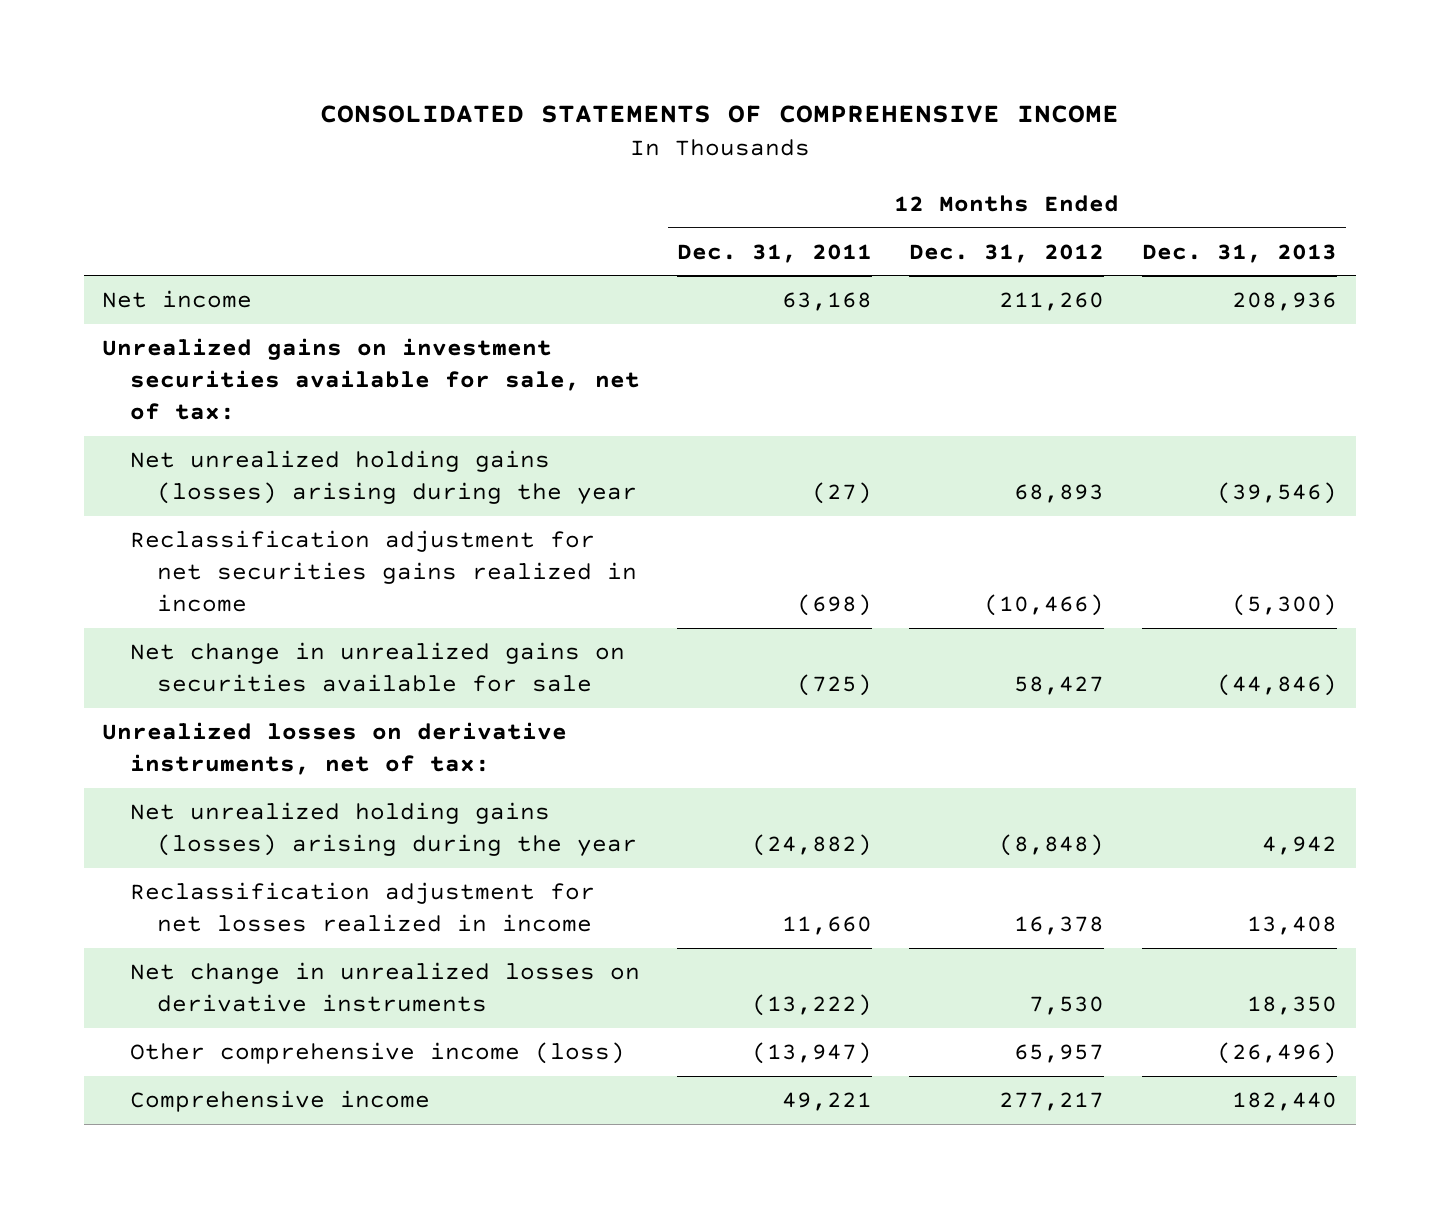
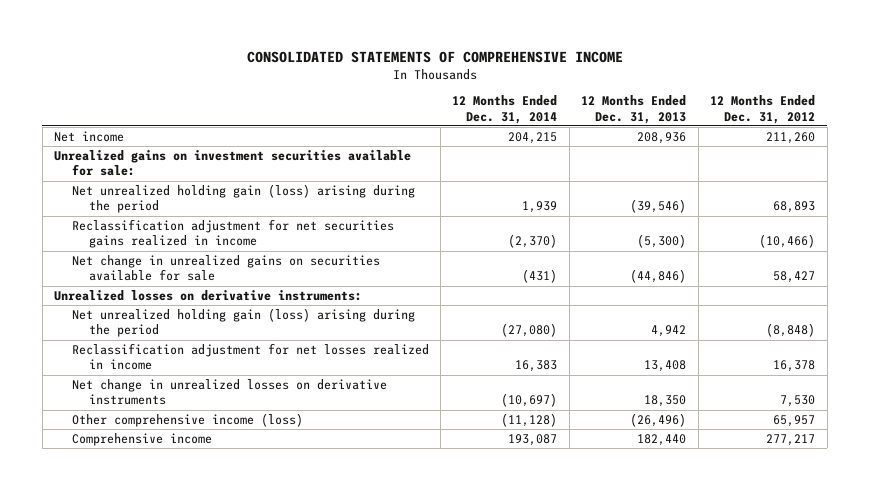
[677,243,873,263] Dec. 31, 2011 -> none
none -> [452,95,558,124] 12 Months Ended Dec. 31, 2014
[102,338,640,420] Unrealized gains on investment securities available for sale, net of tax: -> [54,149,412,177] Unrealized gains on investment securities available for sale:
[129,450,637,505] Net unrealized holding gains (losses) arising during the year -> [71,183,415,214] Net unrealized holding gain (loss) arising during the period
[102,722,568,776] Unrealized losses on derivative instruments, net of tax: -> [54,289,363,301] Unrealized losses on derivative instruments:
[129,802,637,857] Net unrealized holding gains (losses) arising during the year -> [71,307,415,338] Net unrealized holding gain (loss) arising during the period

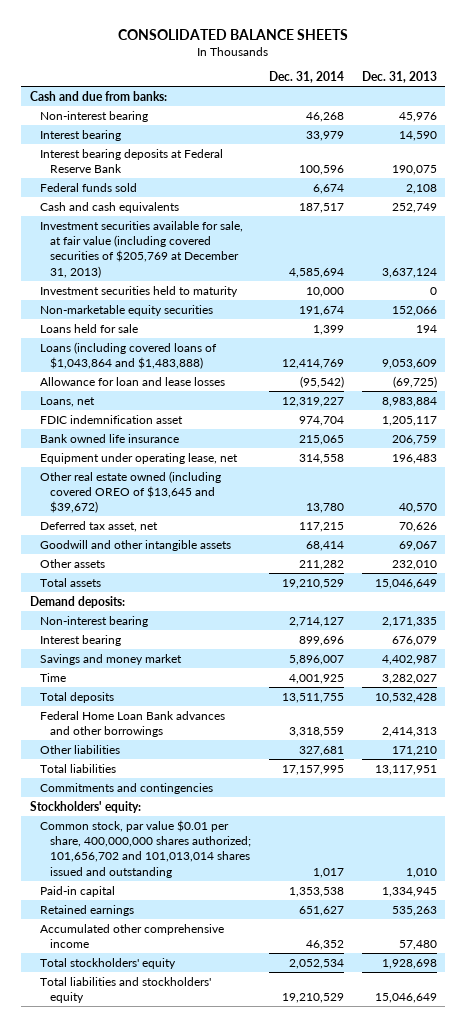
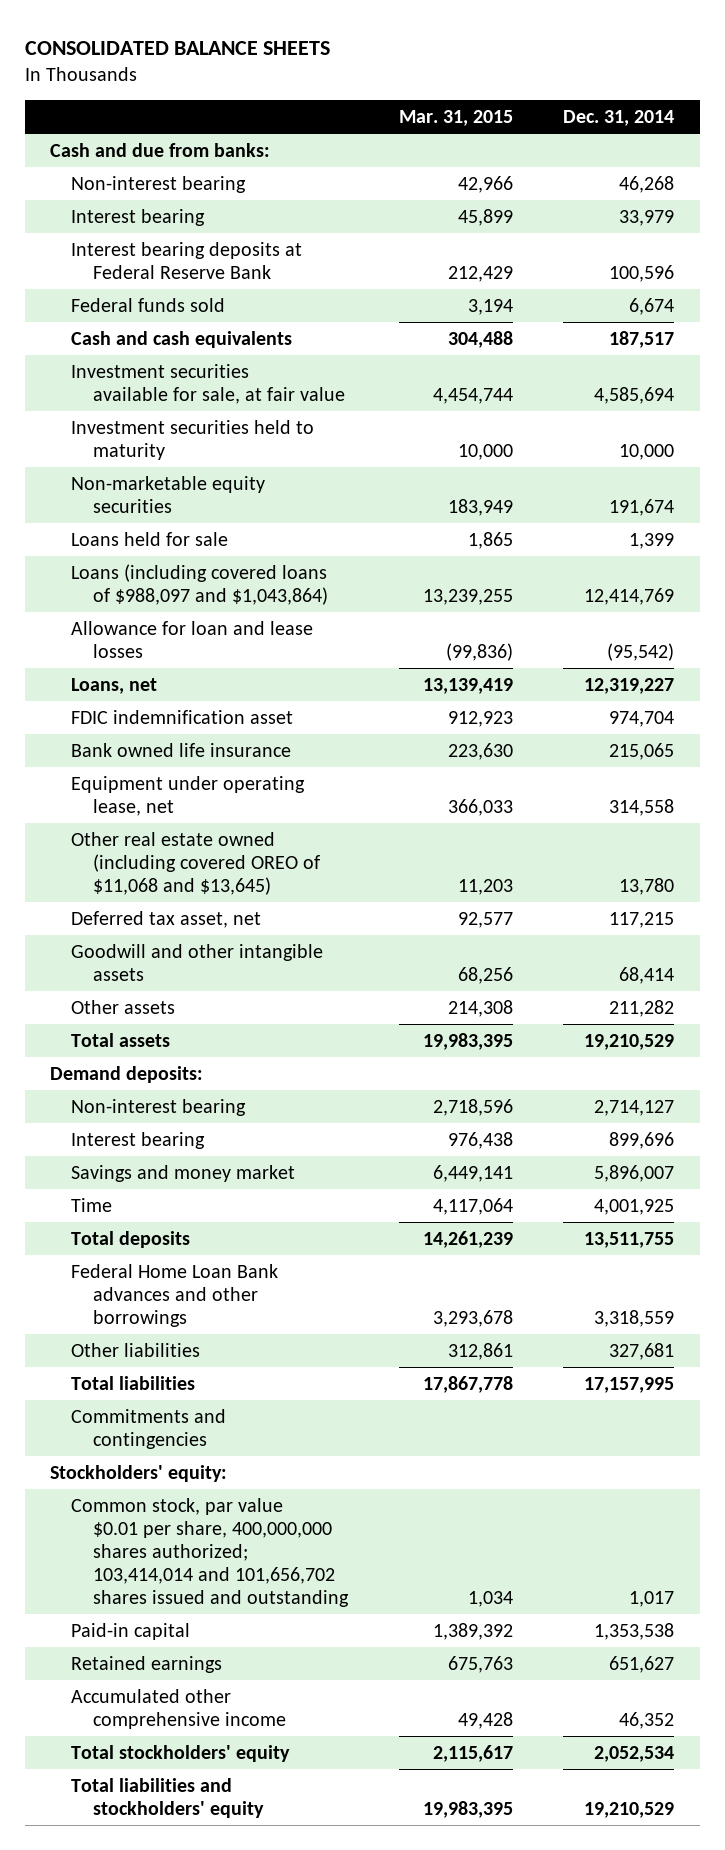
[361,71,437,84] Dec. 31, 2013 -> none
none -> [398,110,513,127] Mar. 31, 2015
[40,220,244,278] Investment securities available for sale, at fair value (including covered securities of $205,769 at December 31, 2013) -> [71,363,345,404] Investment securities available for sale, at fair value
[40,341,218,370] Loans (including covered loans of $1,043,864 and $1,483,888) -> [71,563,328,605] Loans (including covered loans of $988,097 and $1,043,864)
[40,470,222,514] Other real estate owned (including covered OREO of $13,645 and $39,672) -> [71,831,320,896] Other real estate owned (including covered OREO of $11,068 and $13,645)
[40,819,252,878] Common stock, par value $0.01 per share, 400,000,000 shares authorized; 101,656,702 and 101,013,014 shares issued and outstanding -> [71,1497,349,1608] Common stock, par value $0.01 per share, 400,000,000 shares authorized; 103,414,014 and 101,656,702 shares issued and outstanding

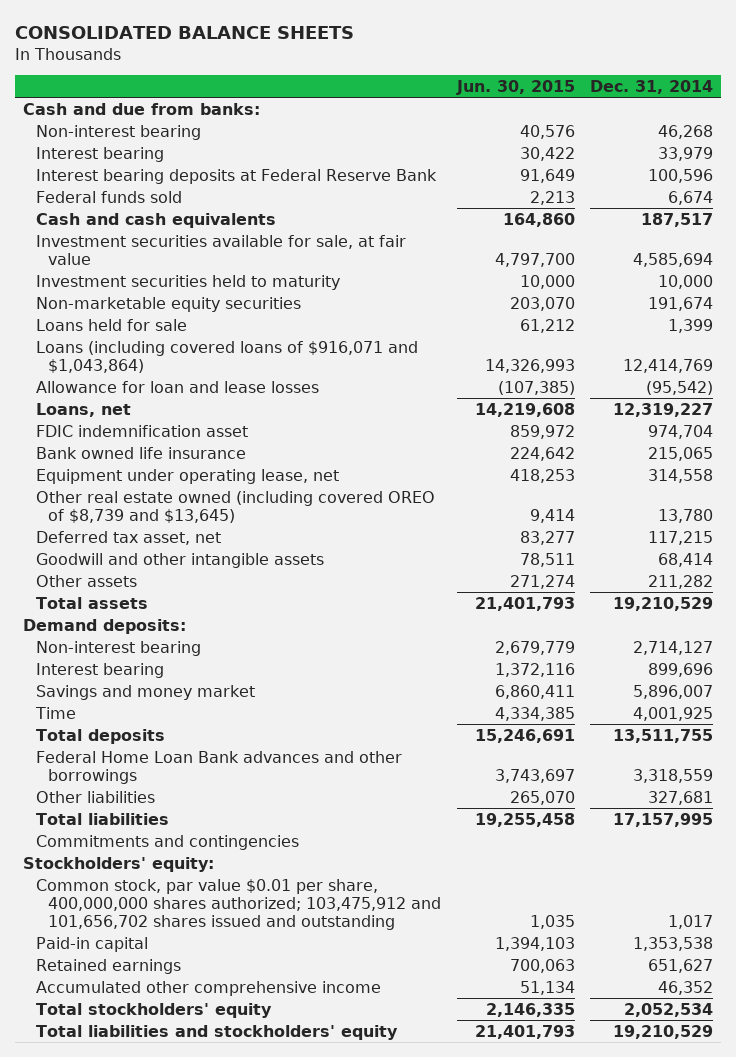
[398,110,513,127] Mar. 31, 2015 -> none
none -> [455,79,575,95] Jun. 30, 2015
[71,563,328,605] Loans (including covered loans of $988,097 and $1,043,864) -> [35,340,418,373] Loans (including covered loans of $916,071 and $1,043,864)
[71,831,320,896] Other real estate owned (including covered OREO of $11,068 and $13,645) -> [35,490,435,523] Other real estate owned (including covered OREO of $8,739 and $13,645)
[71,1497,349,1608] Common stock, par value $0.01 per share, 400,000,000 shares authorized; 103,414,014 and 101,656,702 shares issued and outstanding -> [35,878,442,930] Common stock, par value $0.01 per share, 400,000,000 shares authorized; 103,475,912 and 101,656,702 shares issued and outstanding

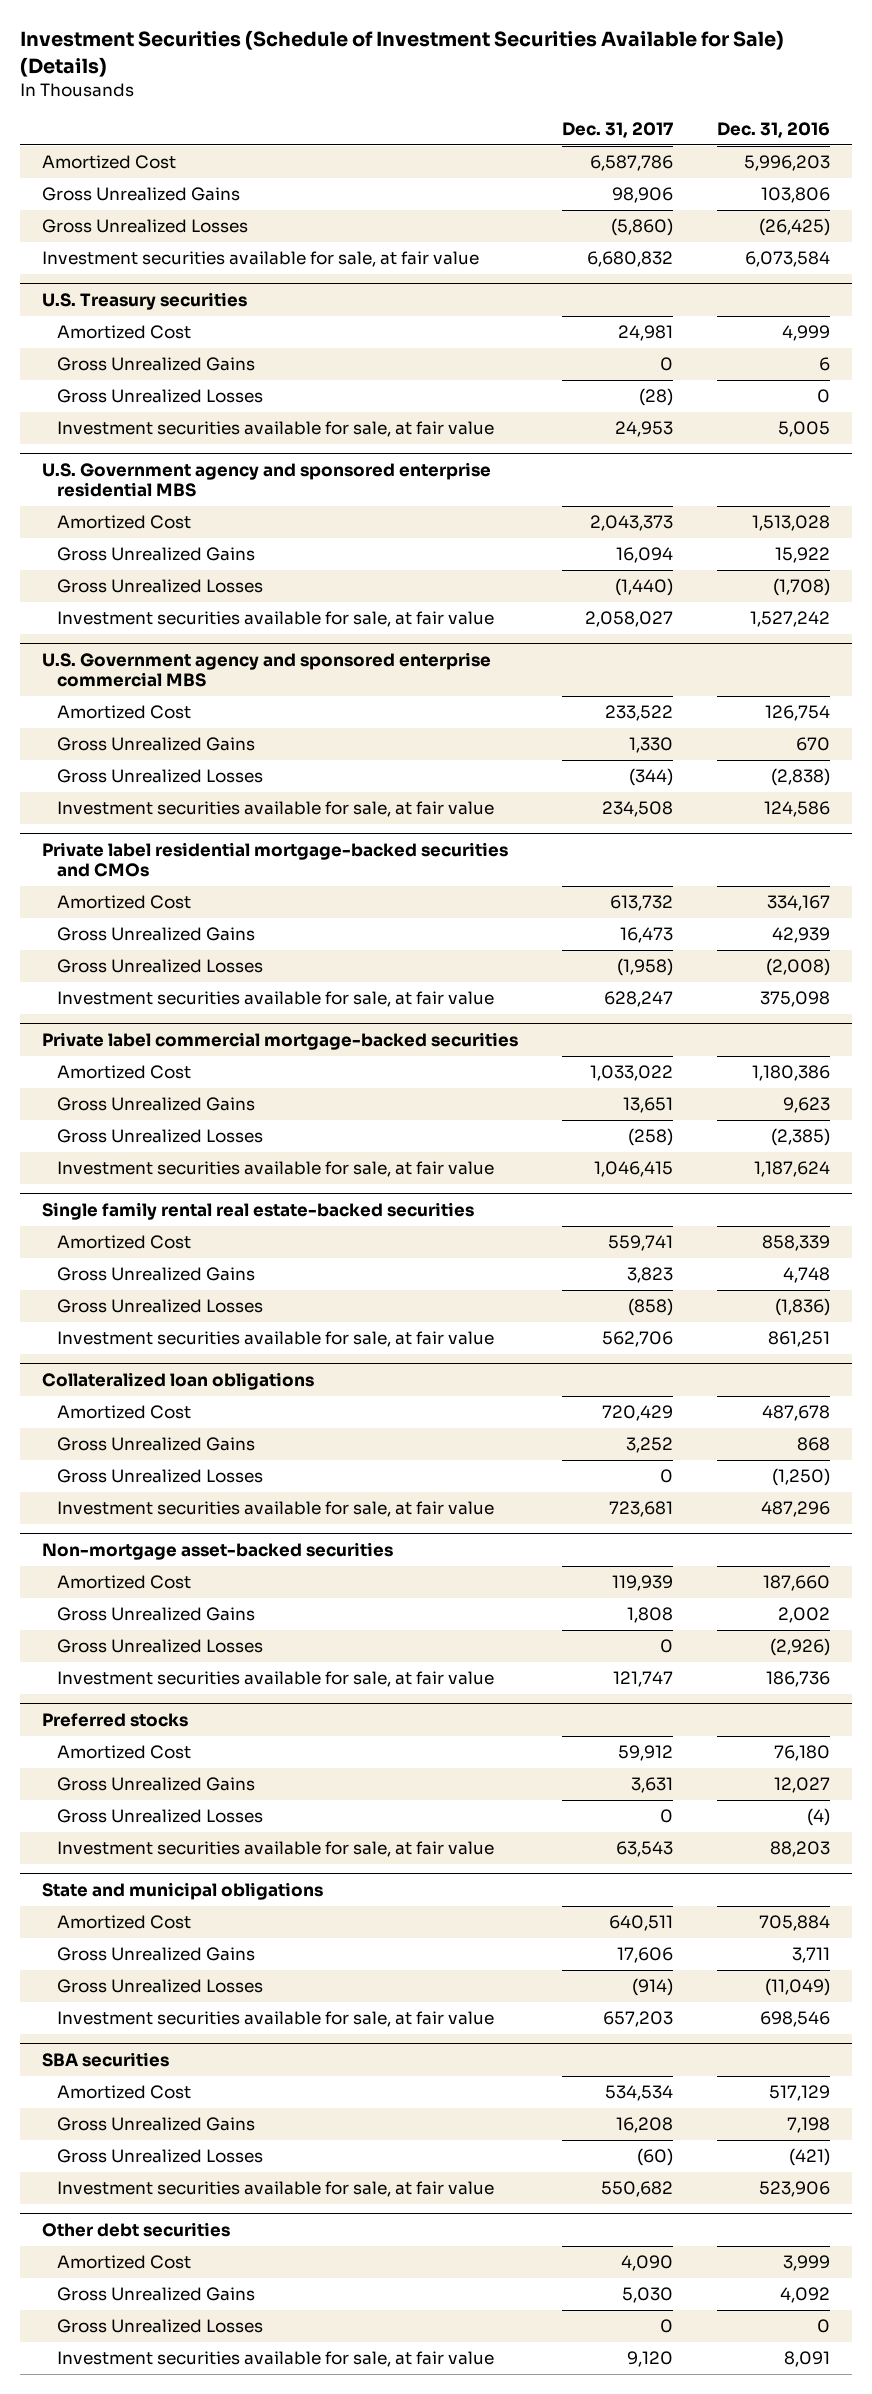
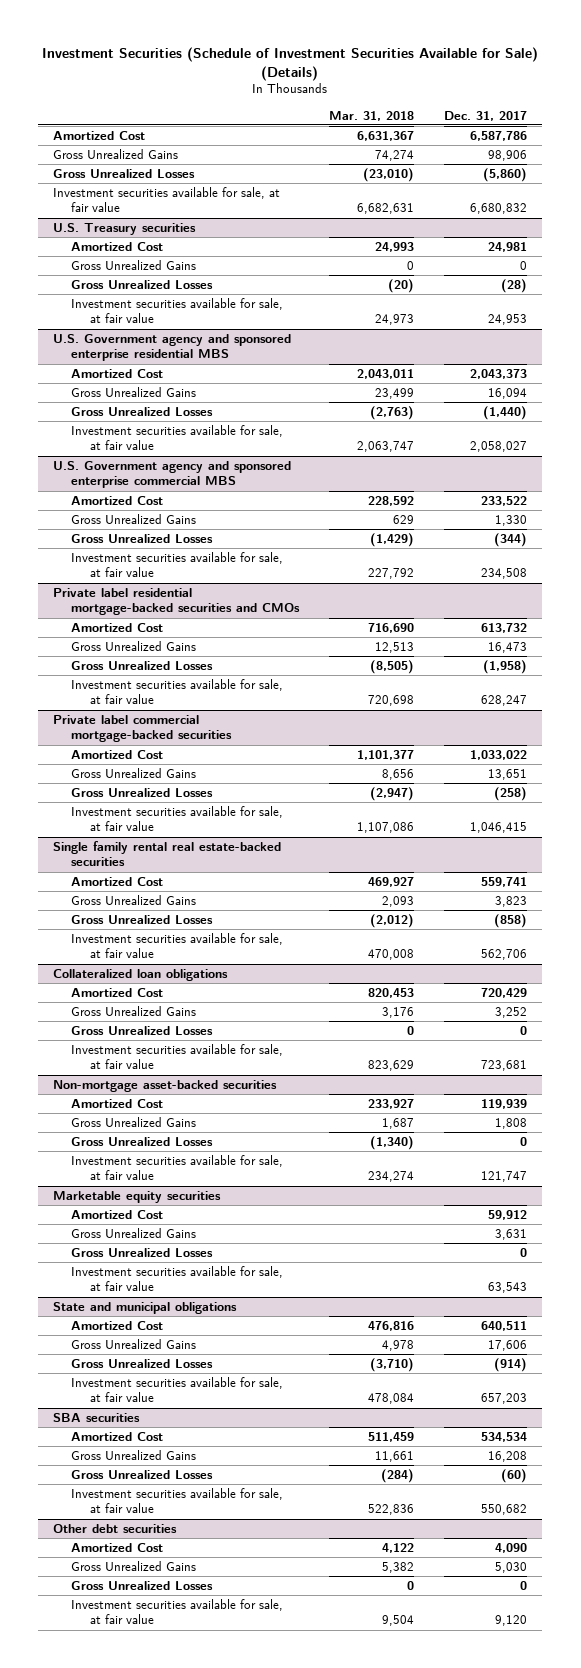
[716,121,830,138] Dec. 31, 2016 -> none
none -> [329,110,415,121] Mar. 31, 2018
[42,1713,189,1728] Preferred stocks -> [53,1190,222,1203] Marketable equity securities

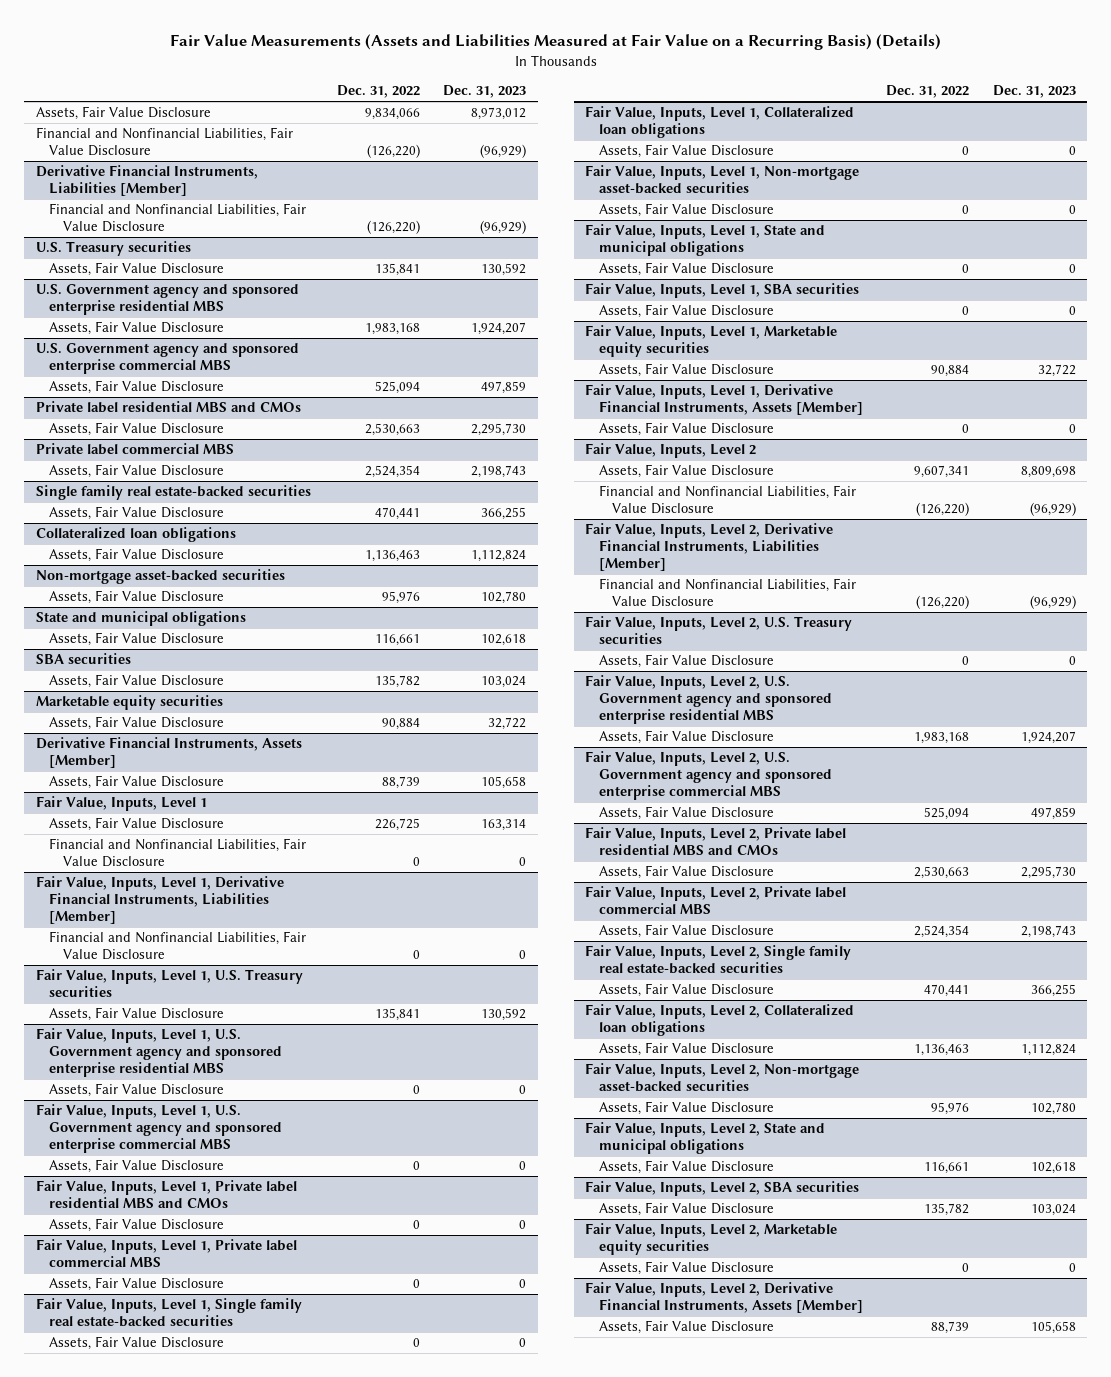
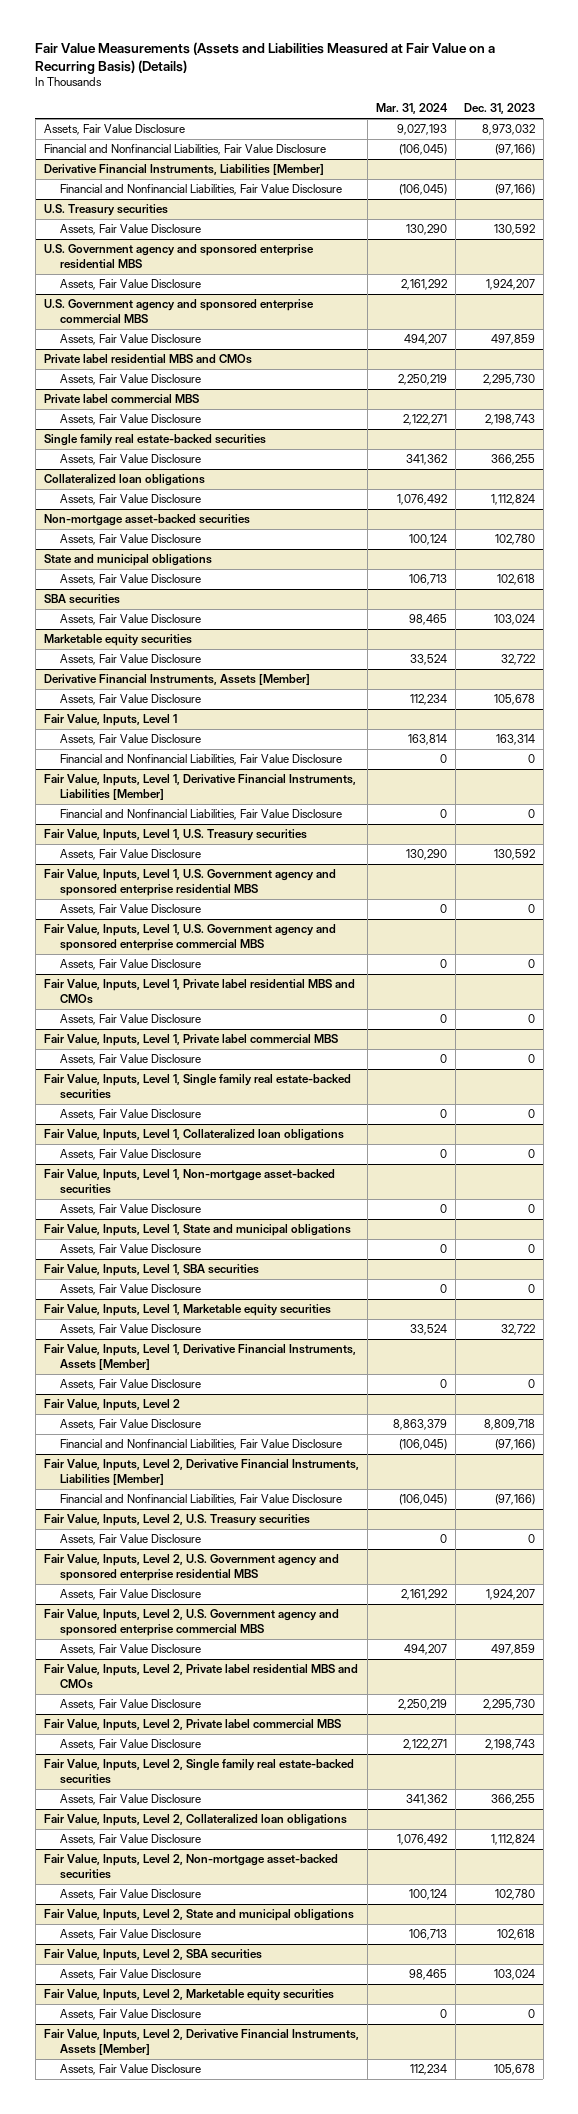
[336,85,420,99] Dec. 31, 2022 -> none
none -> [375,103,448,115] Mar. 31, 2024
[471,107,527,121] 8,973,012 -> [481,124,535,136] 8,973,032
[480,144,527,159] (96,929) -> [494,144,535,156] (97,166)
[480,220,527,235] (96,929) -> [494,184,535,196] (97,166)
[481,776,527,790] 105,658 -> [493,694,535,706] 105,678
[1020,466,1076,479] 8,809,698 -> [483,1419,535,1431] 8,809,718
[1029,502,1076,517] (96,929) -> [494,1439,535,1451] (97,166)
[1029,595,1076,610] (96,929) -> [494,1494,535,1506] (97,166)
[1030,1321,1076,1335] 105,658 -> [493,2064,535,2076] 105,678

